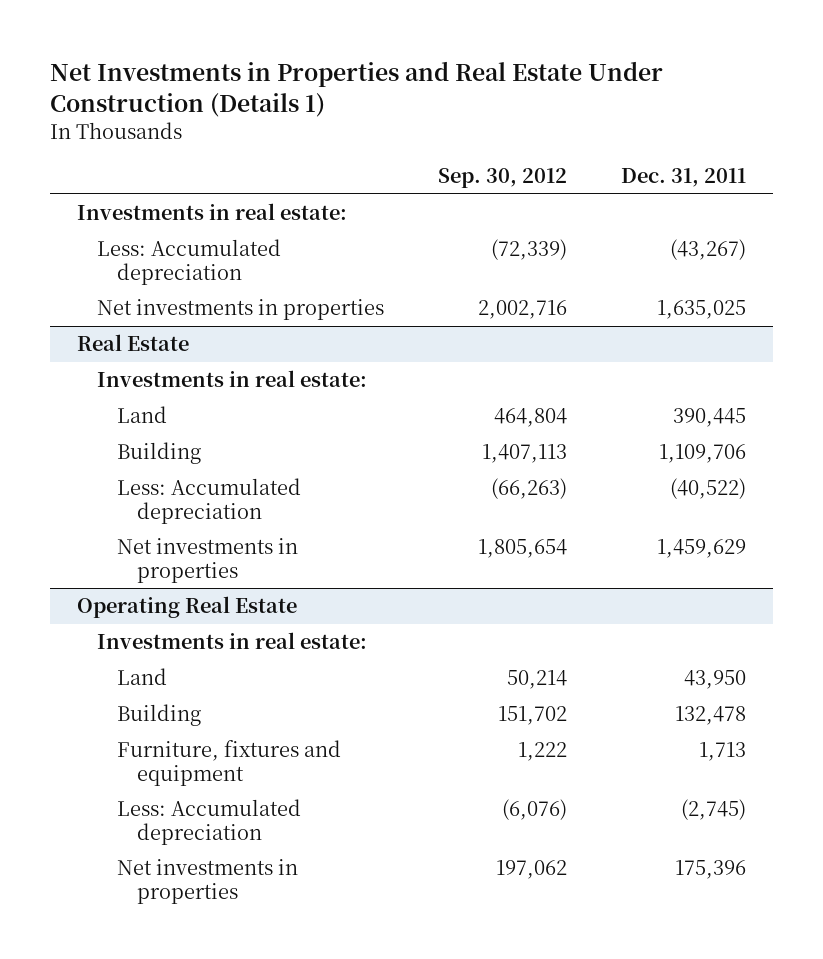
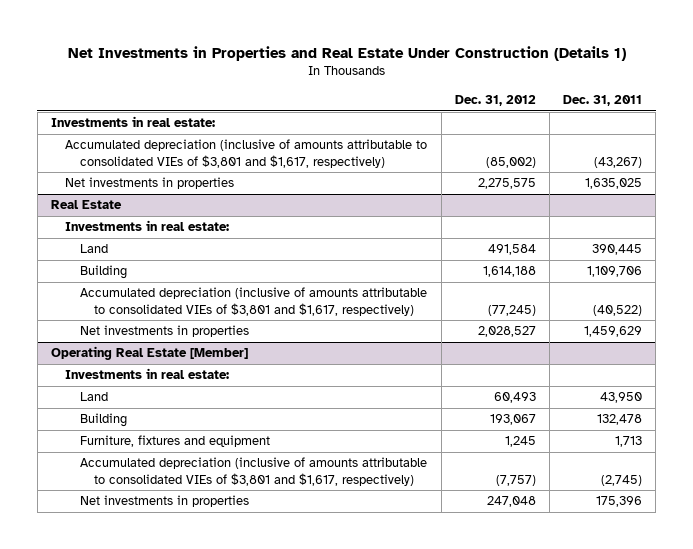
[437,168,567,189] Sep. 30, 2012 -> none
none -> [454,94,536,106] Dec. 31, 2012
[97,239,282,285] Less: Accumulated depreciation -> [65,139,428,168] Accumulated depreciation (inclusive of amounts attributable to consolidated VIEs of $3,801 and $1,617, respectively)
[116,478,301,524] Less: Accumulated depreciation -> [79,287,427,316] Accumulated depreciation (inclusive of amounts attributable to consolidated VIEs of $3,801 and $1,617, respectively)
[77,596,298,619] Operating Real Estate -> [51,346,249,361] Operating Real Estate [Member]
[116,799,301,845] Less: Accumulated depreciation -> [79,457,427,486] Accumulated depreciation (inclusive of amounts attributable to consolidated VIEs of $3,801 and $1,617, respectively)

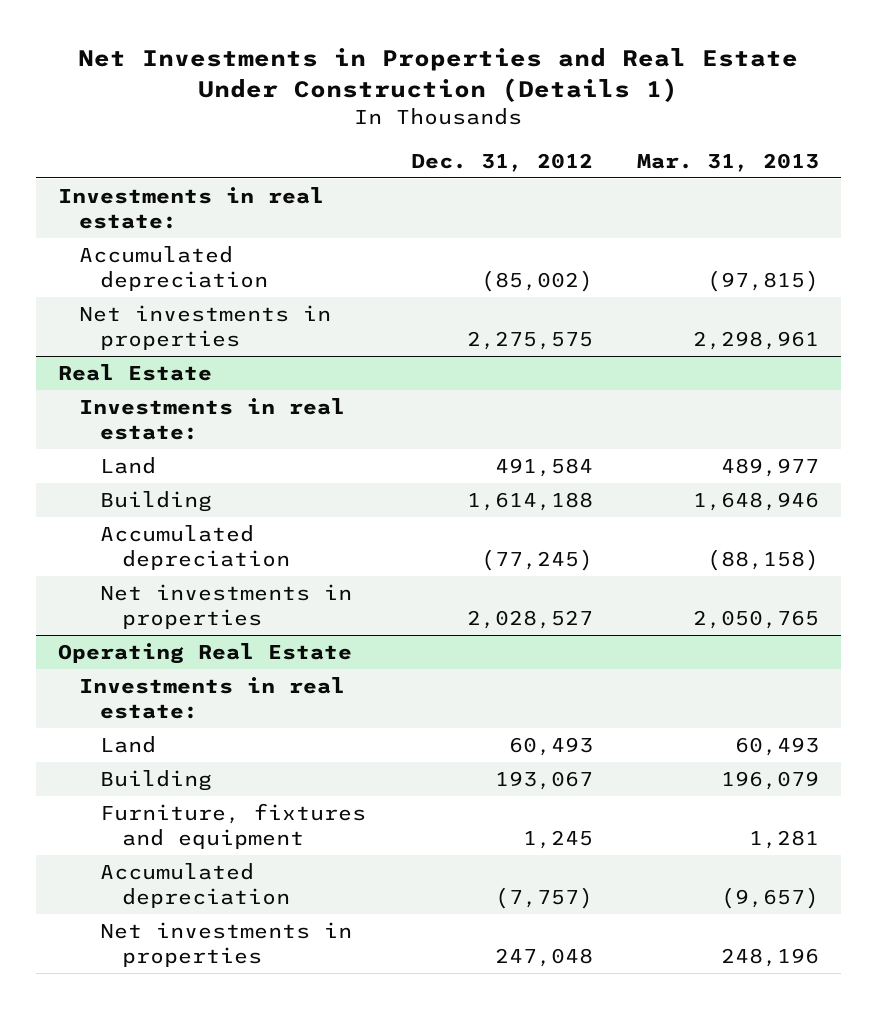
[563,94,643,106] Dec. 31, 2011 -> none
none -> [636,152,819,172] Mar. 31, 2013
[65,139,428,168] Accumulated depreciation (inclusive of amounts attributable to consolidated VIEs of $3,801 and $1,617, respectively) -> [79,246,269,291] Accumulated depreciation
[79,287,427,316] Accumulated depreciation (inclusive of amounts attributable to consolidated VIEs of $3,801 and $1,617, respectively) -> [100,525,290,570] Accumulated depreciation
[51,346,249,361] Operating Real Estate [Member] -> [57,643,352,665] Operating Real Estate
[79,457,427,486] Accumulated depreciation (inclusive of amounts attributable to consolidated VIEs of $3,801 and $1,617, respectively) -> [100,863,290,908] Accumulated depreciation

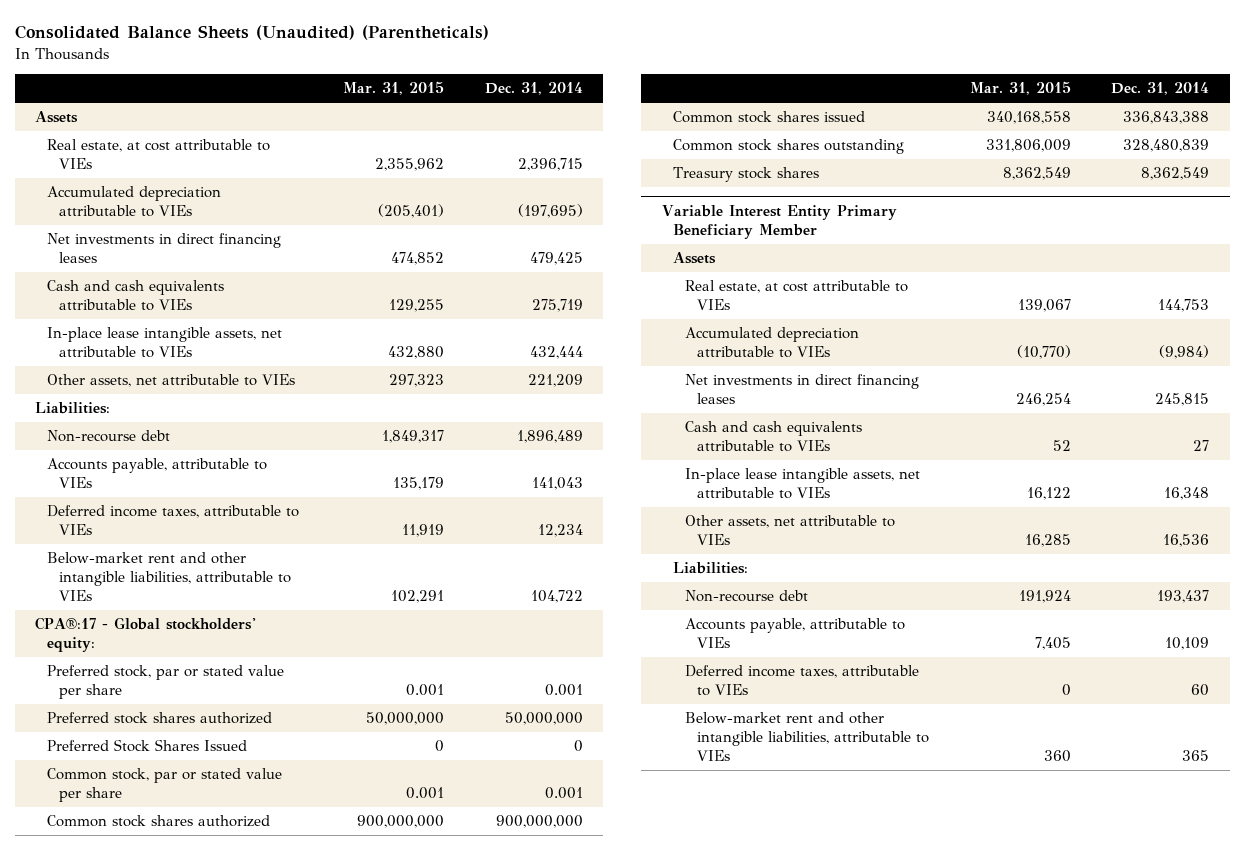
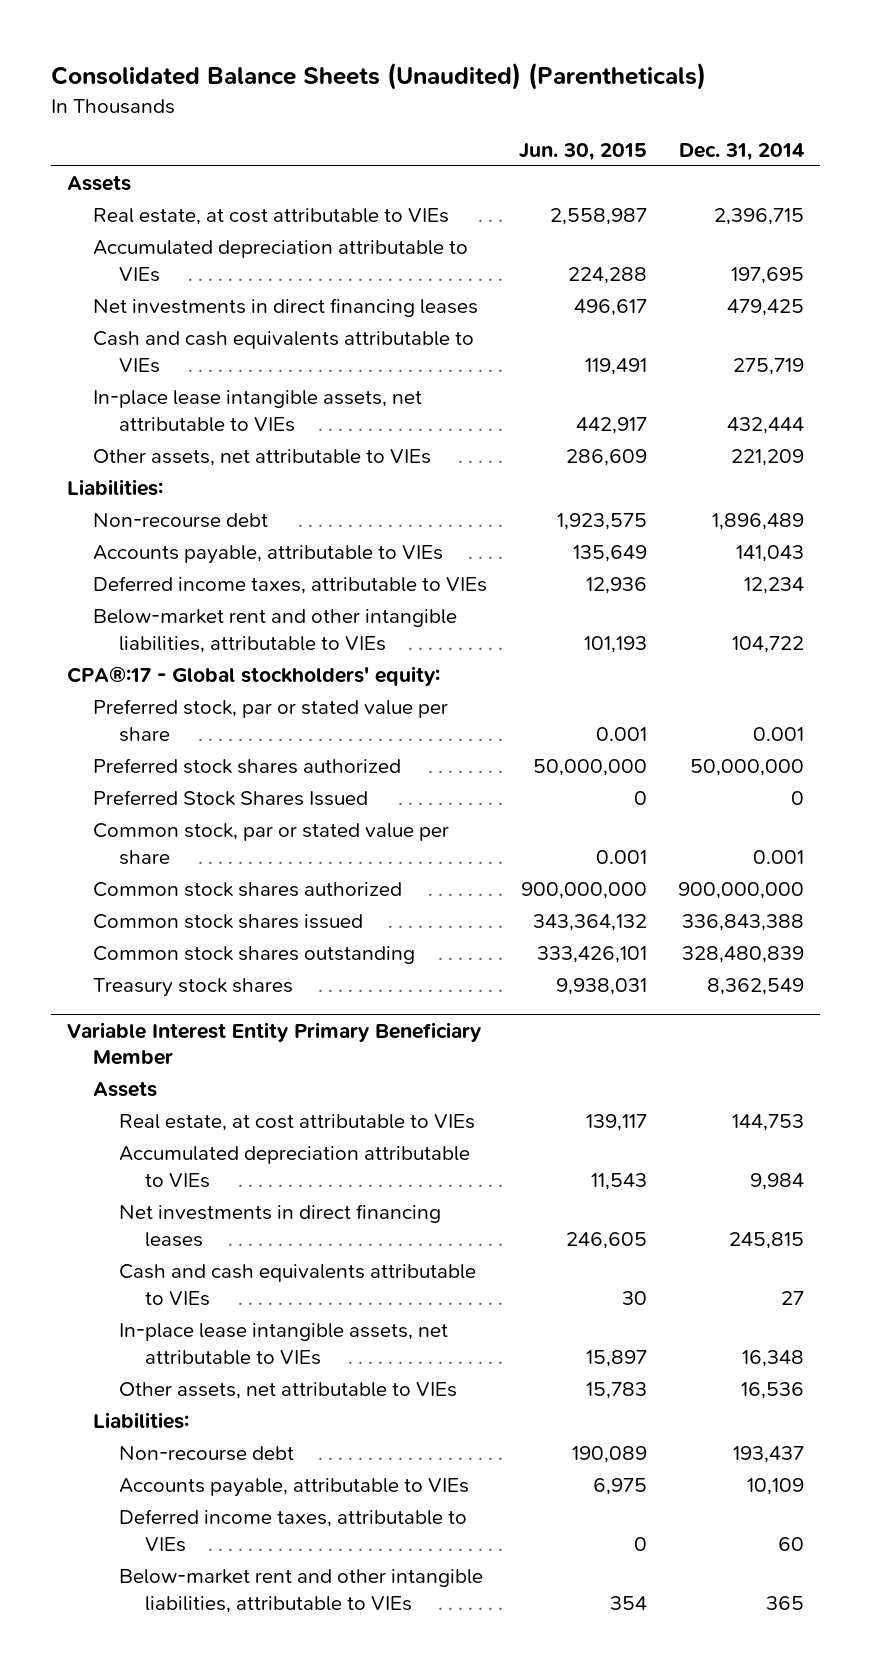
[343,81,445,96] Mar. 31, 2015 -> none
none -> [518,142,647,161] Jun. 30, 2015
[517,204,583,219] (197,695) -> [731,267,805,285] 197,695
[1159,345,1210,360] (9,984) -> [750,1173,805,1191] 9,984

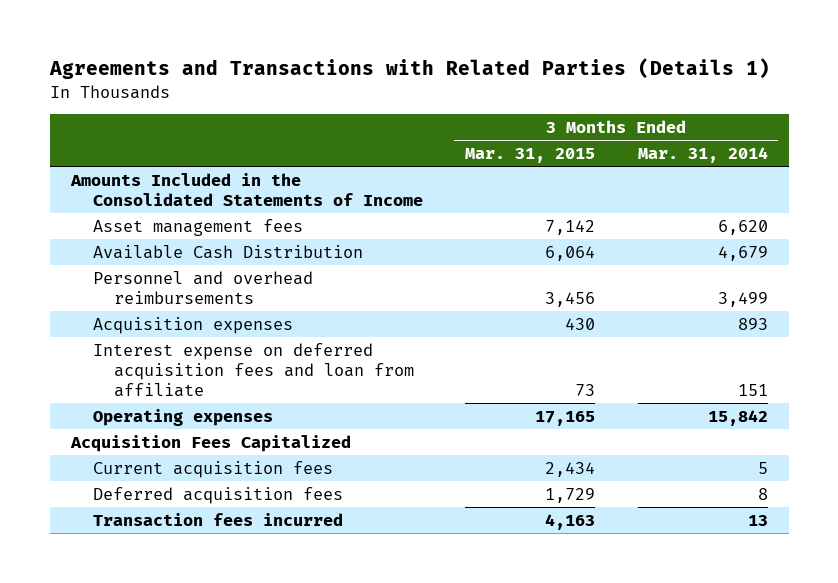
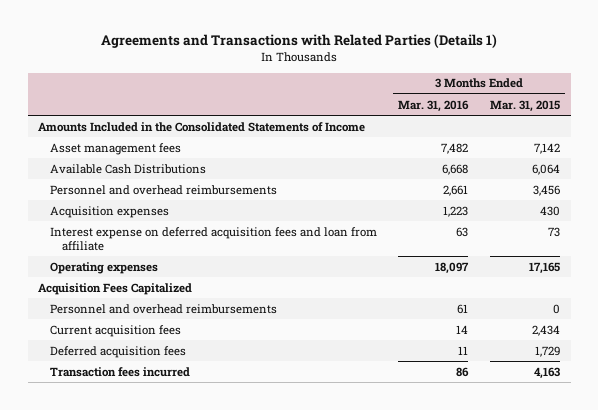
[637,146,768,163] Mar. 31, 2014 -> none
none -> [398,99,470,112] Mar. 31, 2016
[92,244,363,259] Available Cash Distribution -> [49,163,206,174] Available Cash Distributions
none -> [49,303,277,314] Personnel and overhead reimbursements

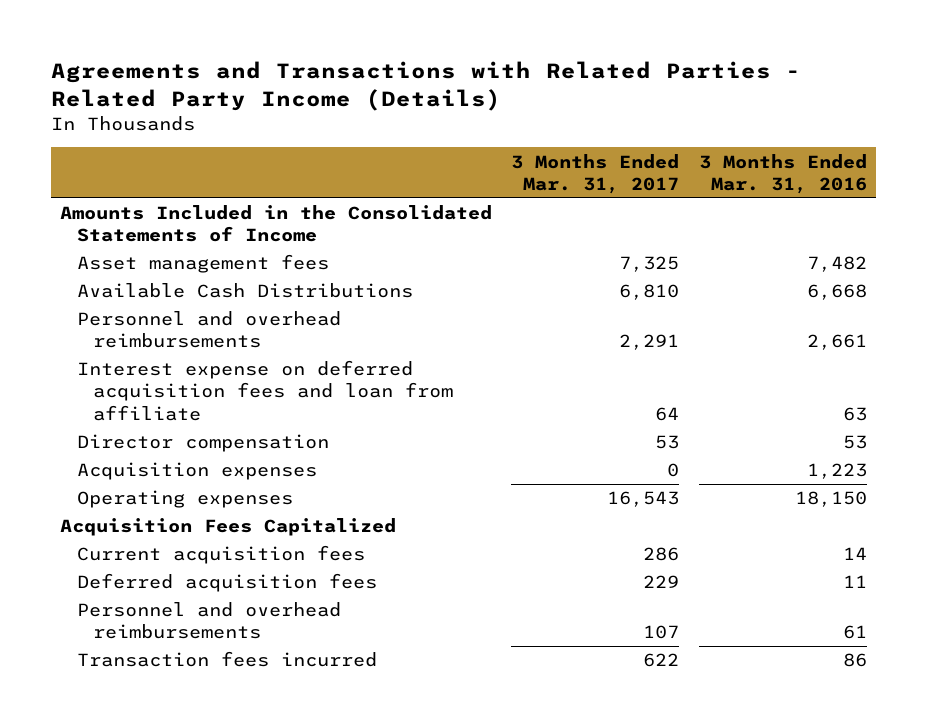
[101,34,498,49] Agreements and Transactions with Related Parties (Details 1) -> [50,61,801,111] Agreements and Transactions with Related Parties - Related Party Income (Details)
[489,99,560,112] Mar. 31, 2015 -> none
none -> [511,153,680,194] 3 Months Ended Mar. 31, 2017
none -> [76,434,329,453] Director compensation
[49,205,169,218] Acquisition expenses -> [76,462,317,481] Acquisition expenses
[435,261,470,274] 18,097 -> [794,491,867,508] 18,150
[49,303,277,314] Personnel and overhead reimbursements -> [76,602,341,640] Personnel and overhead reimbursements

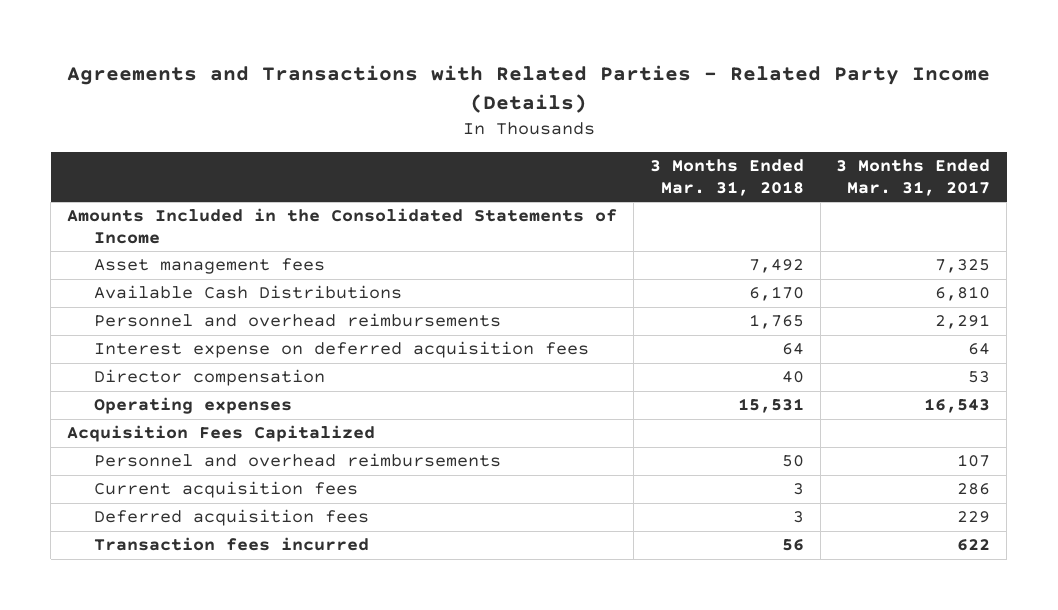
[698,153,867,194] 3 Months Ended Mar. 31, 2016 -> none
none -> [649,159,804,196] 3 Months Ended Mar. 31, 2018
[76,360,454,421] Interest expense on deferred acquisition fees and loan from affiliate -> [93,341,589,359] Interest expense on deferred acquisition fees
[76,462,317,481] Acquisition expenses -> none
[76,602,341,640] Personnel and overhead reimbursements -> [93,453,501,468] Personnel and overhead reimbursements

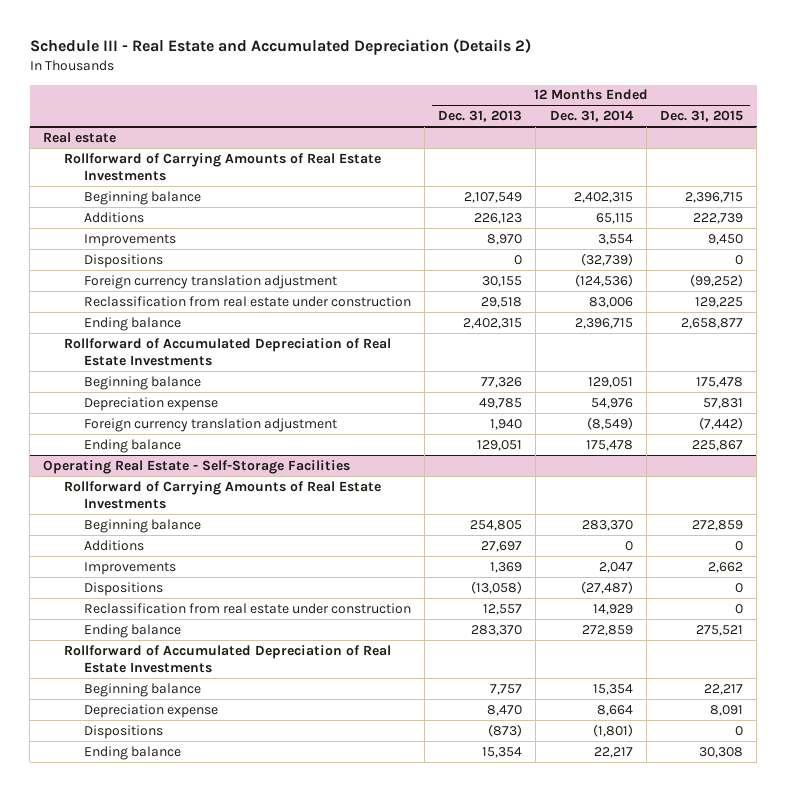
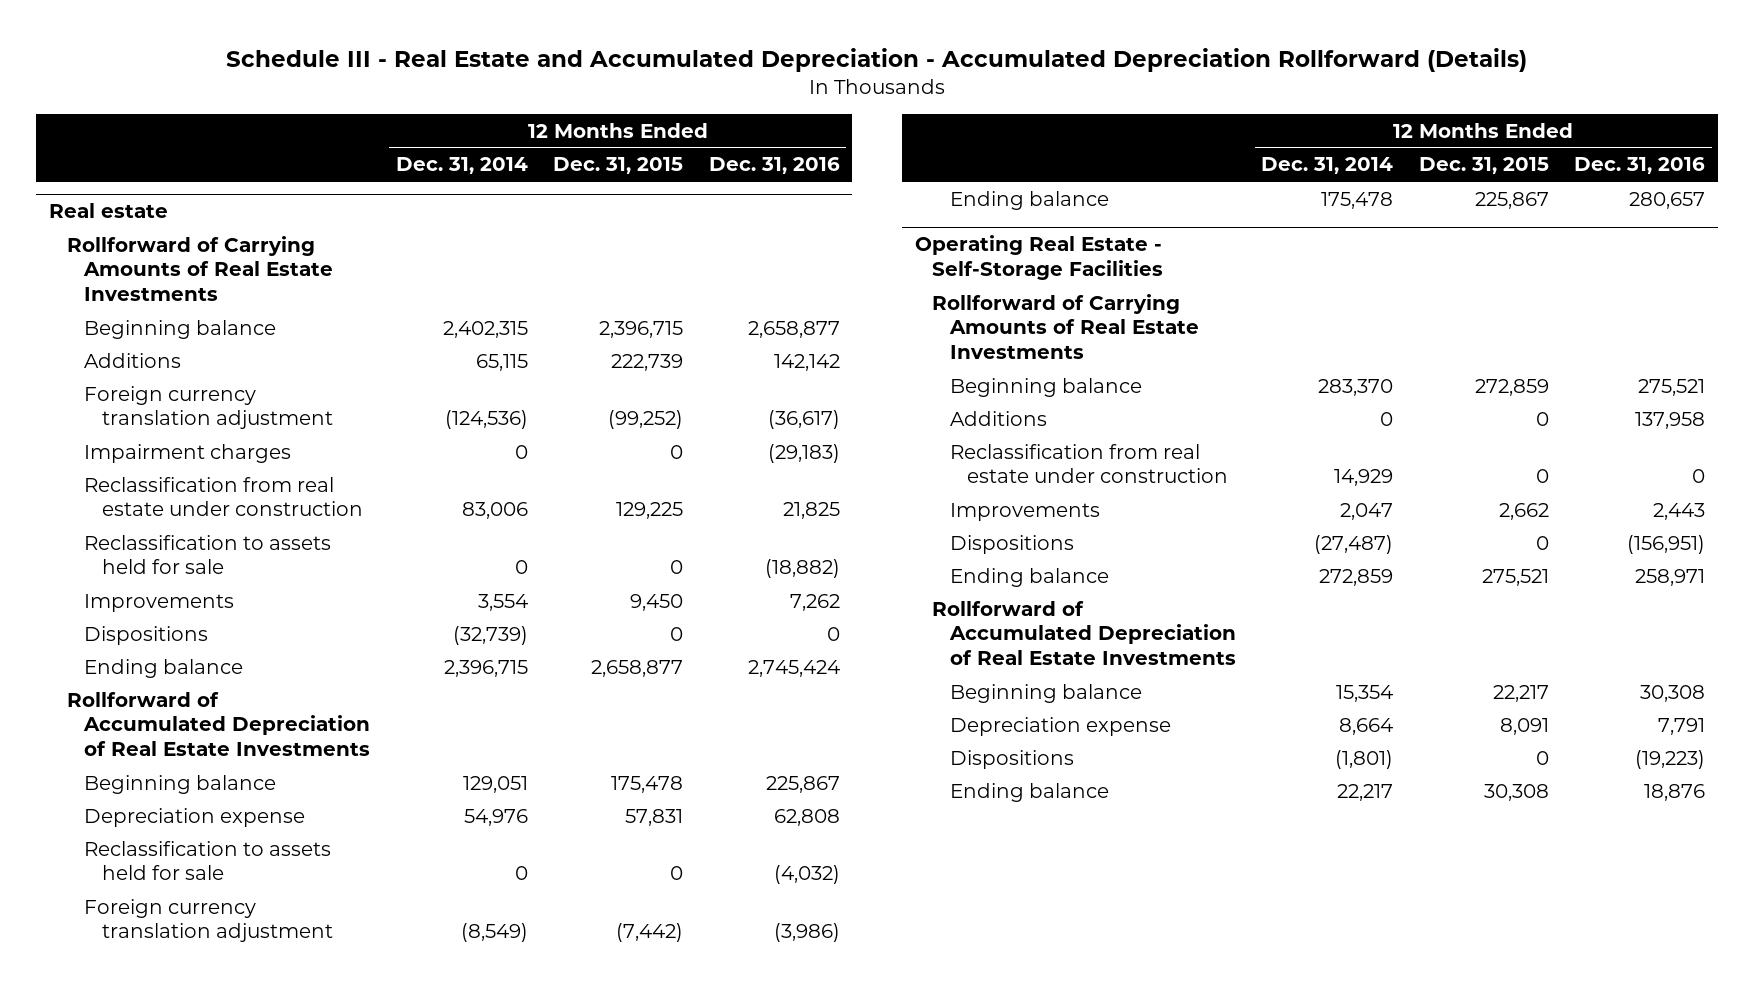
[29,38,531,56] Schedule III - Real Estate and Accumulated Depreciation (Details 2) -> [226,48,1528,73] Schedule III - Real Estate and Accumulated Depreciation - Accumulated Depreciation Rollforward (Details)
[438,110,523,123] Dec. 31, 2013 -> none
none -> [708,157,840,175] Dec. 31, 2016
none -> [84,443,292,463] Impairment charges
none -> [84,534,332,575] Reclassification to assets held for sale
[84,233,177,247] Improvements -> [84,593,235,612] Improvements
[84,253,164,268] Dispositions -> [84,625,209,645] Dispositions
none -> [84,840,332,881] Reclassification to assets held for sale
[84,602,412,614] Reclassification from real estate under construction -> [949,443,1229,484] Reclassification from real estate under construction

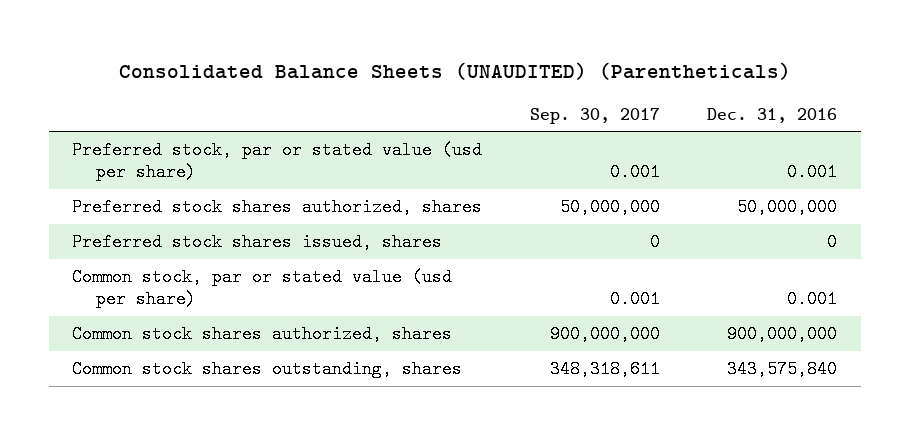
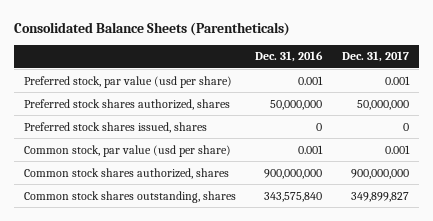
[118,61,791,80] Consolidated Balance Sheets (UNAUDITED) (Parentheticals) -> [13,21,290,36] Consolidated Balance Sheets (Parentheticals)
[529,107,660,124] Sep. 30, 2017 -> none
none -> [342,51,410,63] Dec. 31, 2017
[72,141,483,182] Preferred stock, par or stated value (usd per share) -> [23,75,232,88] Preferred stock, par value (usd per share)
[72,268,453,309] Common stock, par or stated value (usd per share) -> [23,144,231,157] Common stock, par value (usd per share)

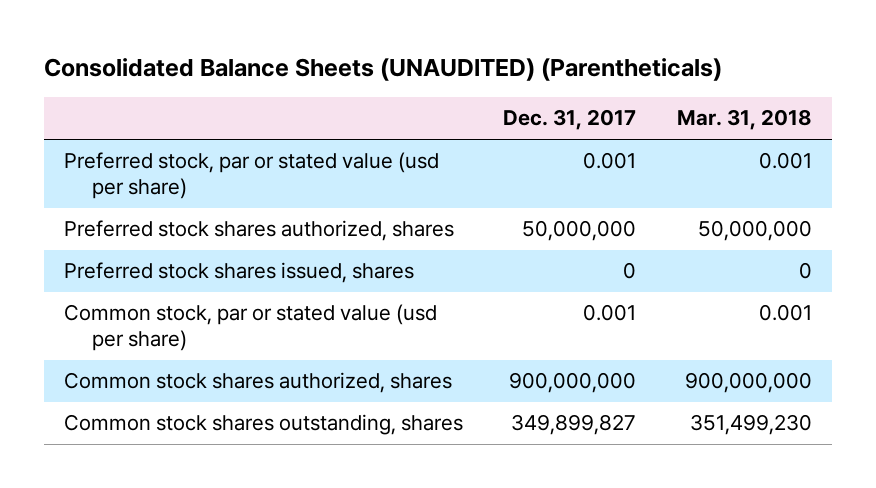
[13,21,290,36] Consolidated Balance Sheets (Parentheticals) -> [43,58,722,82] Consolidated Balance Sheets (UNAUDITED) (Parentheticals)
[255,51,324,63] Dec. 31, 2016 -> none
none -> [676,109,812,131] Mar. 31, 2018
[23,75,232,88] Preferred stock, par value (usd per share) -> [63,152,439,200] Preferred stock, par or stated value (usd per share)
[23,144,231,157] Common stock, par value (usd per share) -> [63,304,437,352] Common stock, par or stated value (usd per share)

